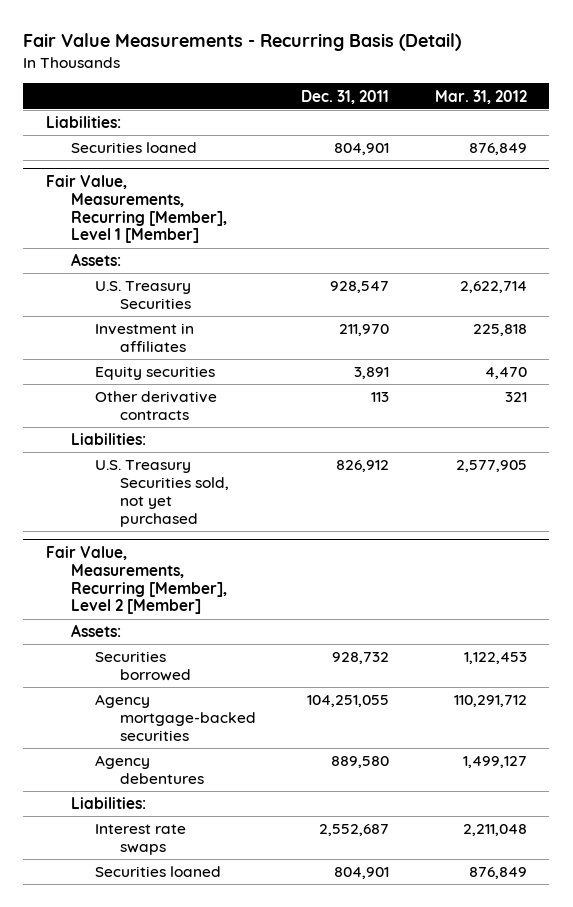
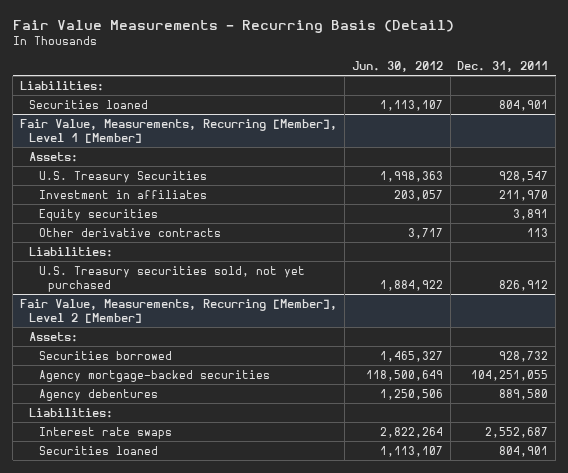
[434,89,527,104] Mar. 31, 2012 -> none
none -> [351,61,443,73] Jun. 30, 2012
[95,460,229,527] U.S. Treasury Securities sold, not yet purchased -> [38,265,305,293] U.S. Treasury securities sold, not yet purchased

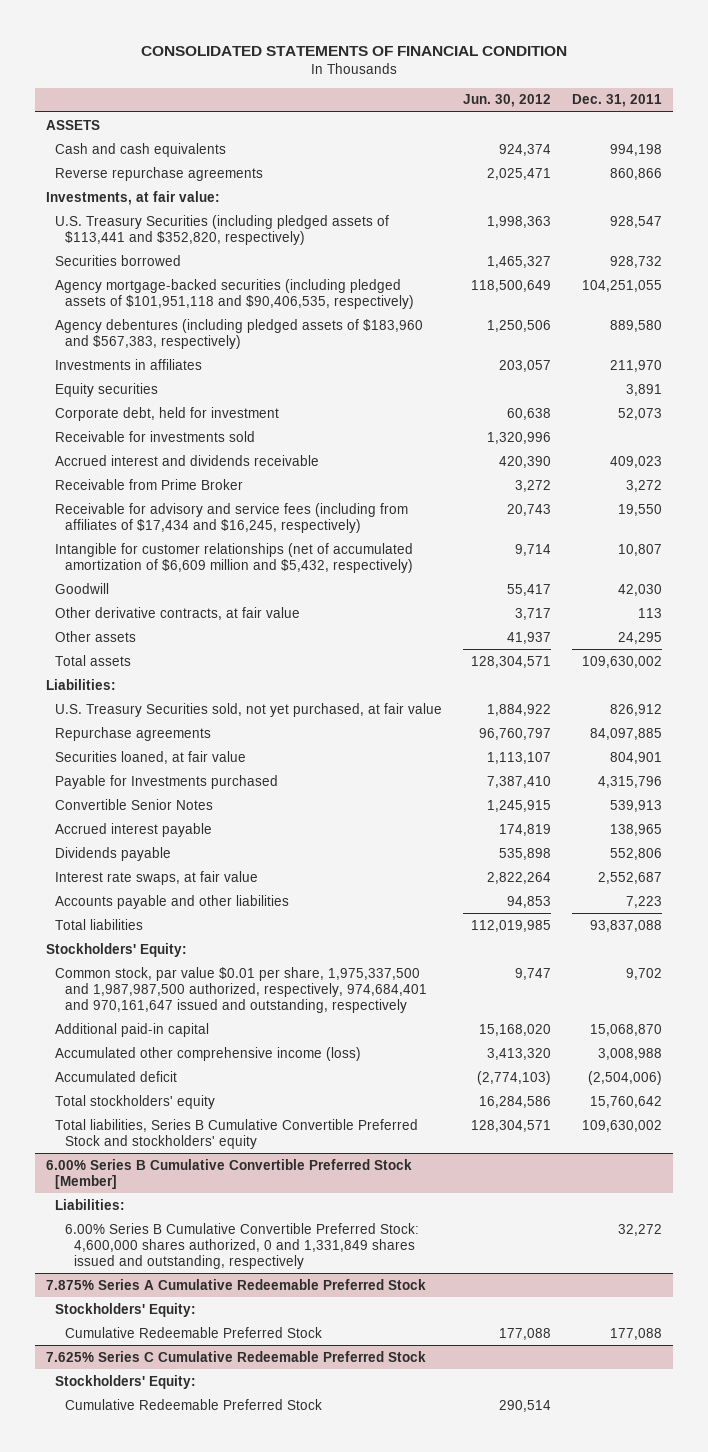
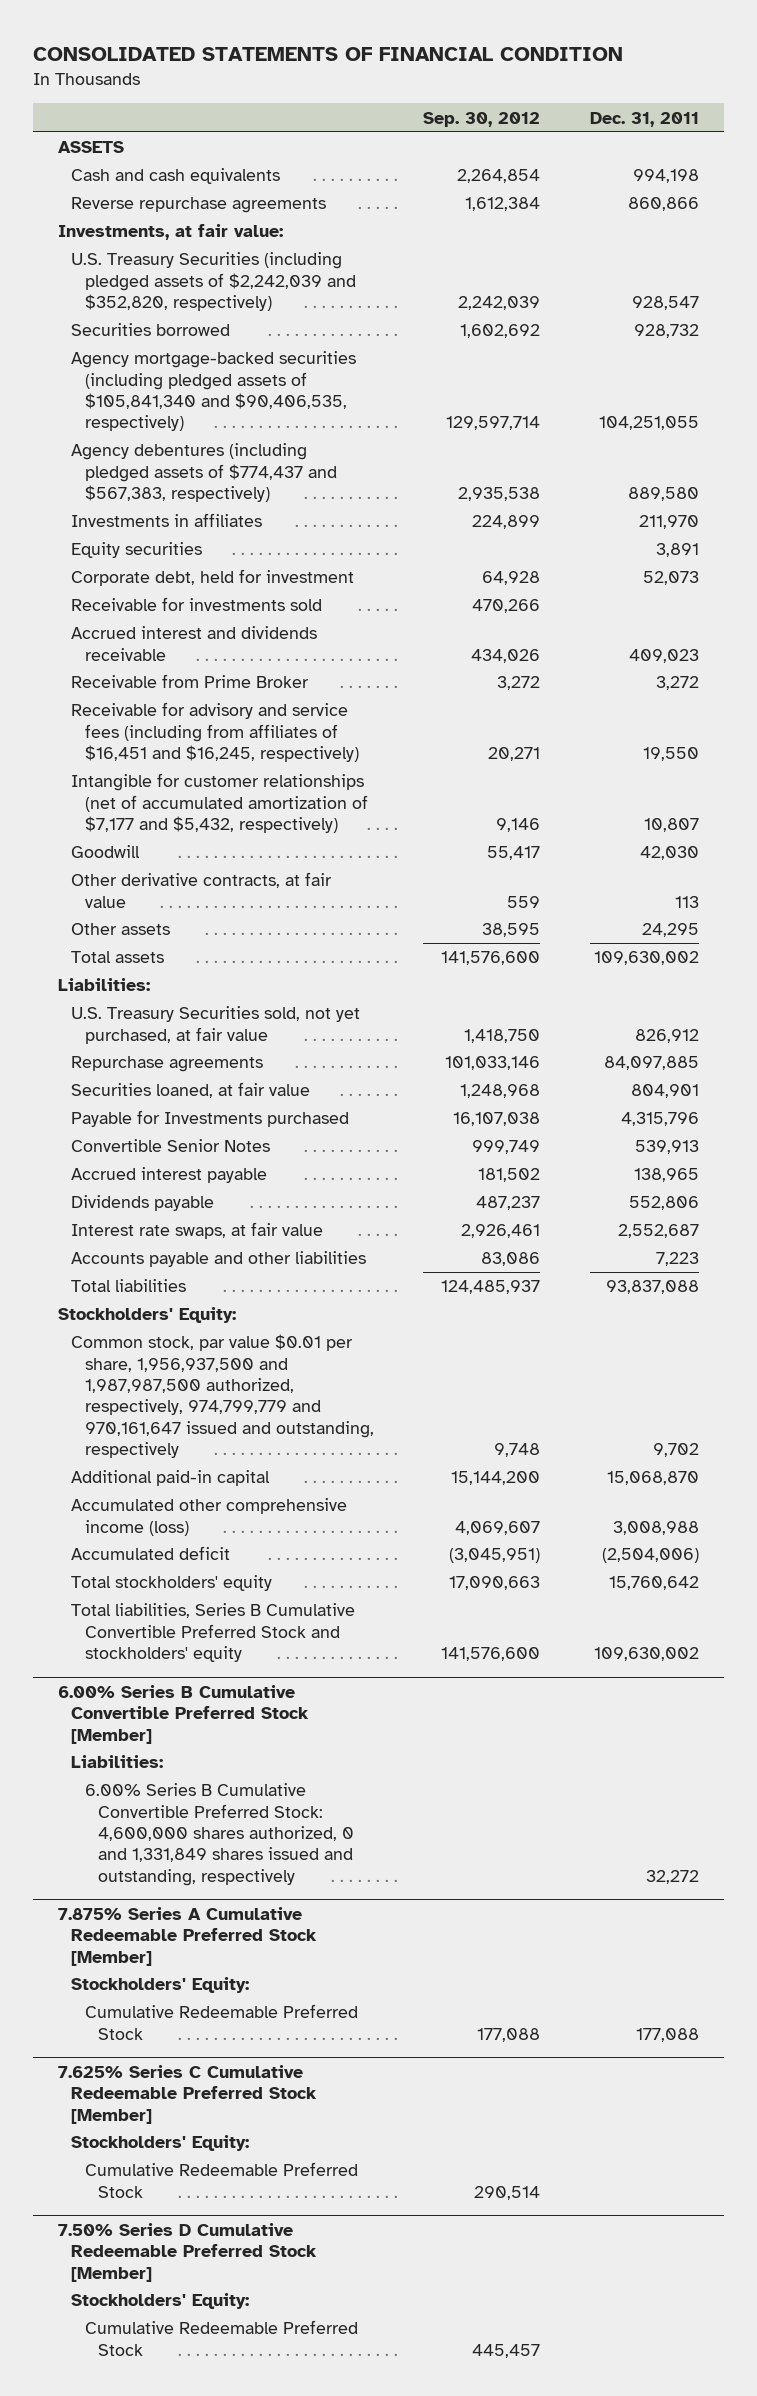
[463,94,552,108] Jun. 30, 2012 -> none
none -> [423,111,541,127] Sep. 30, 2012
[55,214,390,245] U.S. Treasury Securities (including pledged assets of $113,441 and $352,820, respectively) -> [71,252,356,311] U.S. Treasury Securities (including pledged assets of $2,242,039 and $352,820, respectively)
[55,278,414,309] Agency mortgage-backed securities (including pledged assets of $101,951,118 and $90,406,535, respectively) -> [71,351,357,432] Agency mortgage-backed securities (including pledged assets of $105,841,340 and $90,406,535, respectively)
[55,318,424,349] Agency debentures (including pledged assets of $183,960 and $567,383, respectively) -> [71,443,337,502] Agency debentures (including pledged assets of $774,437 and $567,383, respectively)
[55,502,409,533] Receivable for advisory and service fees (including from affiliates of $17,434 and $16,245, respectively) -> [71,702,359,762] Receivable for advisory and service fees (including from affiliates of $16,451 and $16,245, respectively)
[55,542,414,573] Intangible for customer relationships (net of accumulated amortization of $6,609 million and $5,432, respectively) -> [71,773,368,833] Intangible for customer relationships (net of accumulated amortization of $7,177 and $5,432, respectively)
[55,966,427,1013] Common stock, par value $0.01 per share, 1,975,337,500 and 1,987,987,500 authorized, respectively, 974,684,401 and 970,161,647 issued and outstanding, respectively -> [71,1334,374,1458] Common stock, par value $0.01 per share, 1,956,937,500 and 1,987,987,500 authorized, respectively, 974,799,779 and 970,161,647 issued and outstanding, respectively
[45,1278,426,1290] 7.875% Series A Cumulative Redeemable Preferred Stock -> [57,1906,318,1966] 7.875% Series A Cumulative Redeemable Preferred Stock [Member]
[45,1350,426,1362] 7.625% Series C Cumulative Redeemable Preferred Stock -> [57,2064,318,2124] 7.625% Series C Cumulative Redeemable Preferred Stock [Member]
none -> [57,2222,318,2282] 7.50% Series D Cumulative Redeemable Preferred Stock [Member]
none -> [71,2293,250,2310] Stockholders' Equity:
none -> [84,2320,358,2356] Cumulative Redeemable Preferred Stock

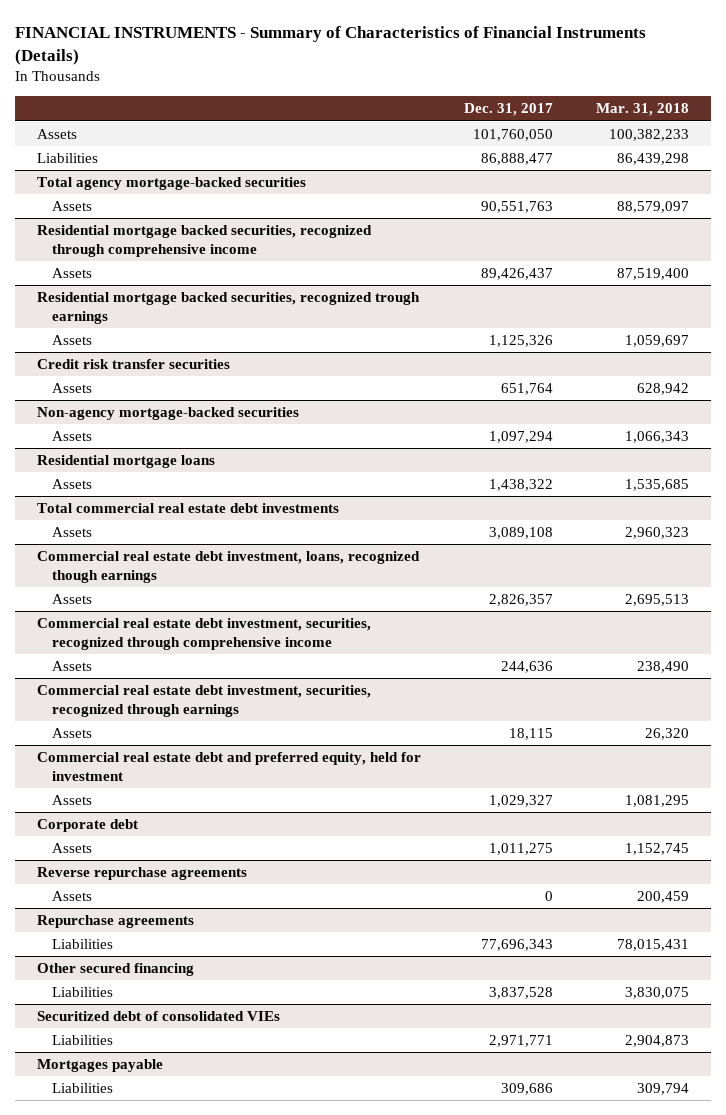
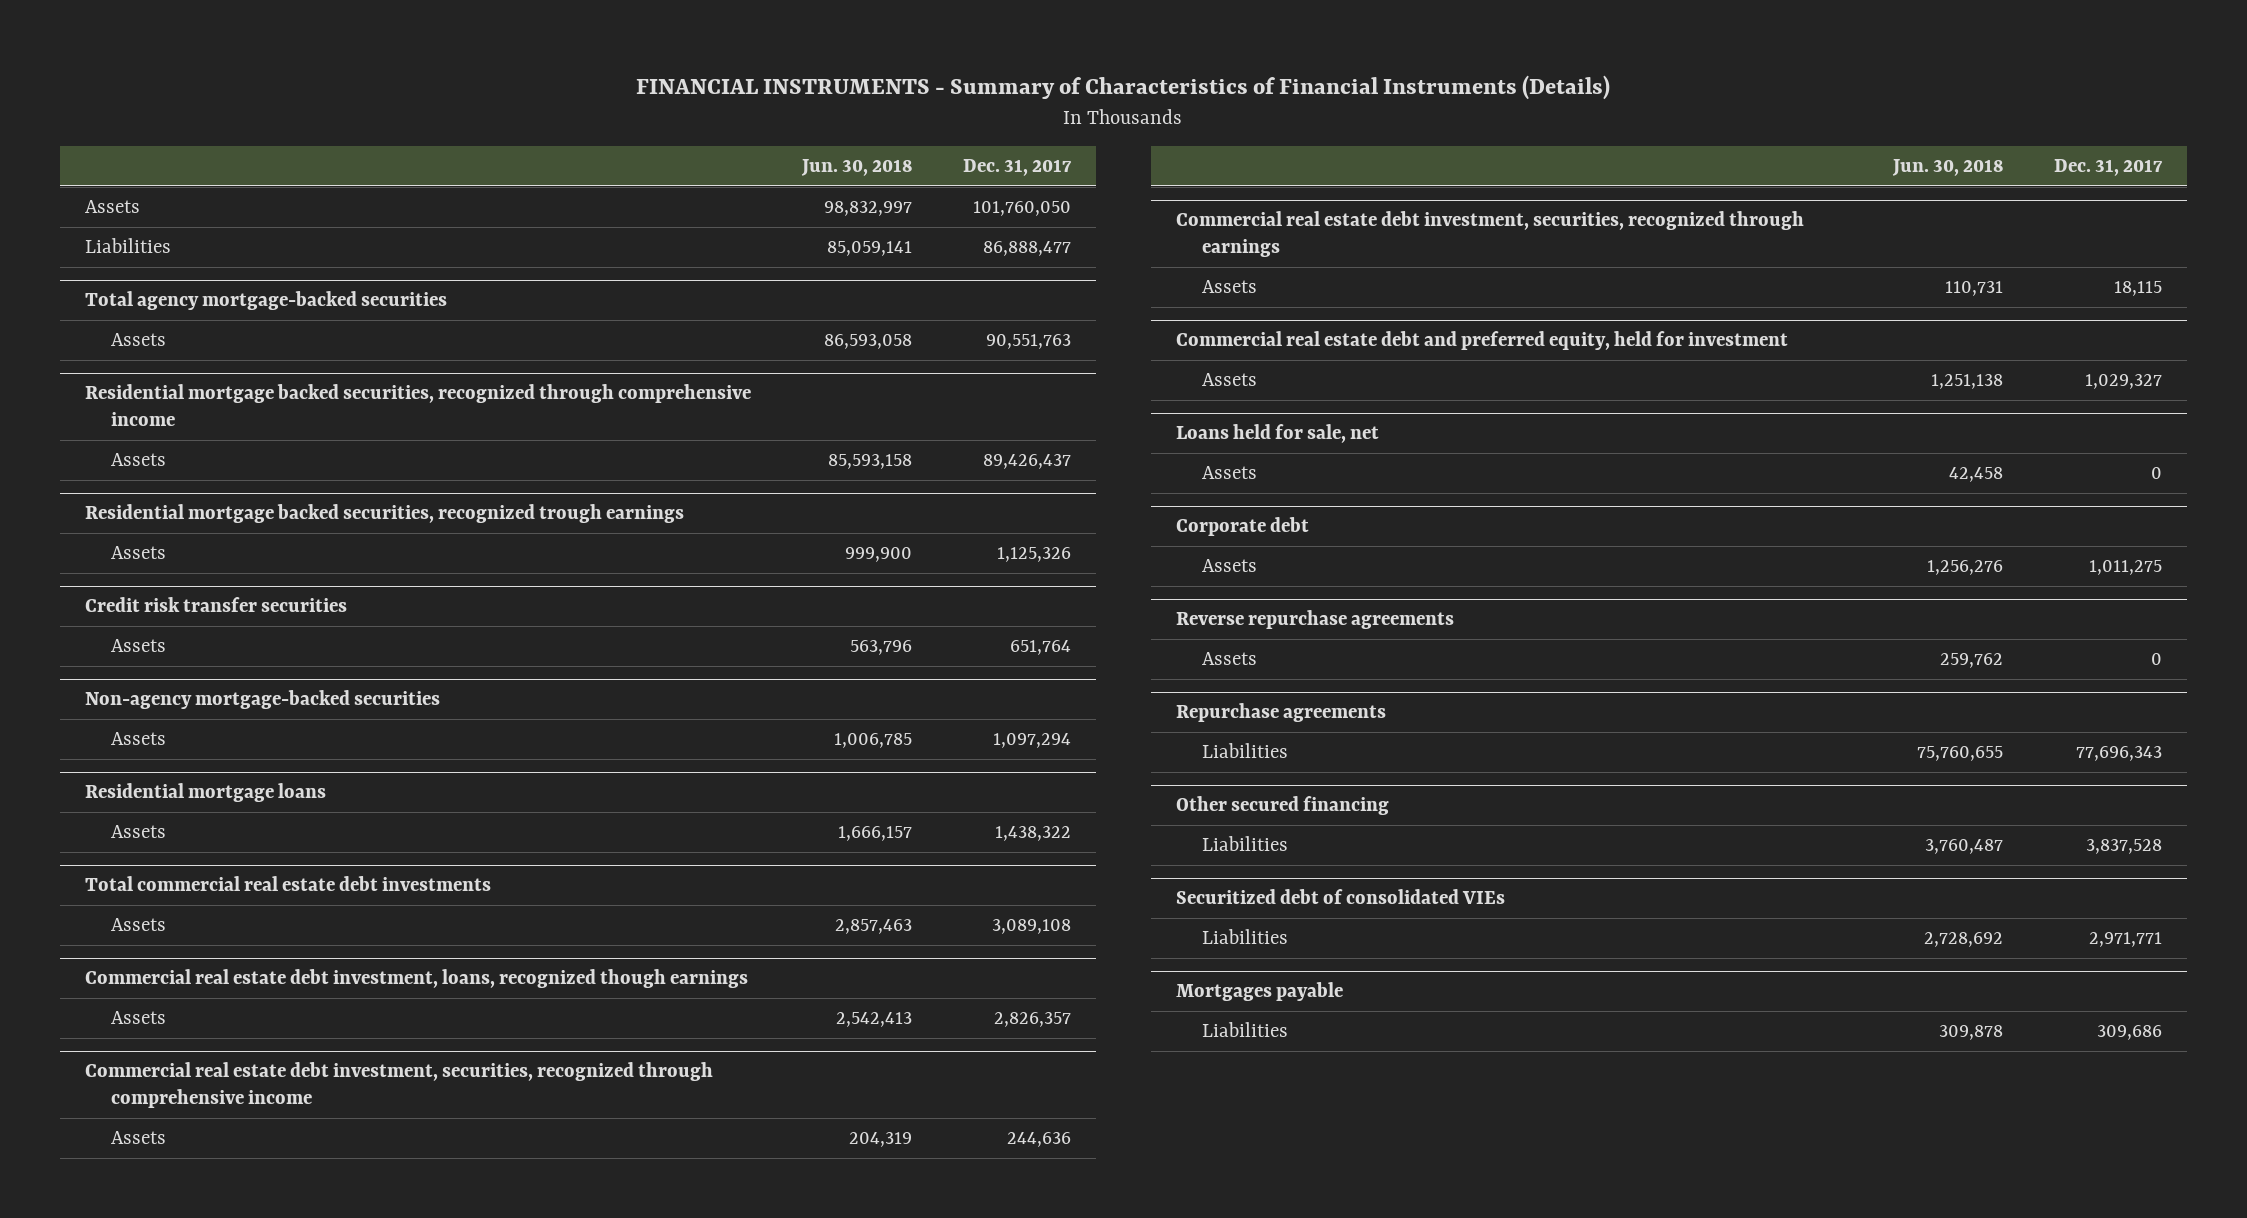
[596,103,690,117] Mar. 31, 2018 -> none
none -> [800,159,912,177] Jun. 30, 2018
none -> [1176,424,1380,444] Loans held for sale, net
none -> [1202,466,1258,480] Assets

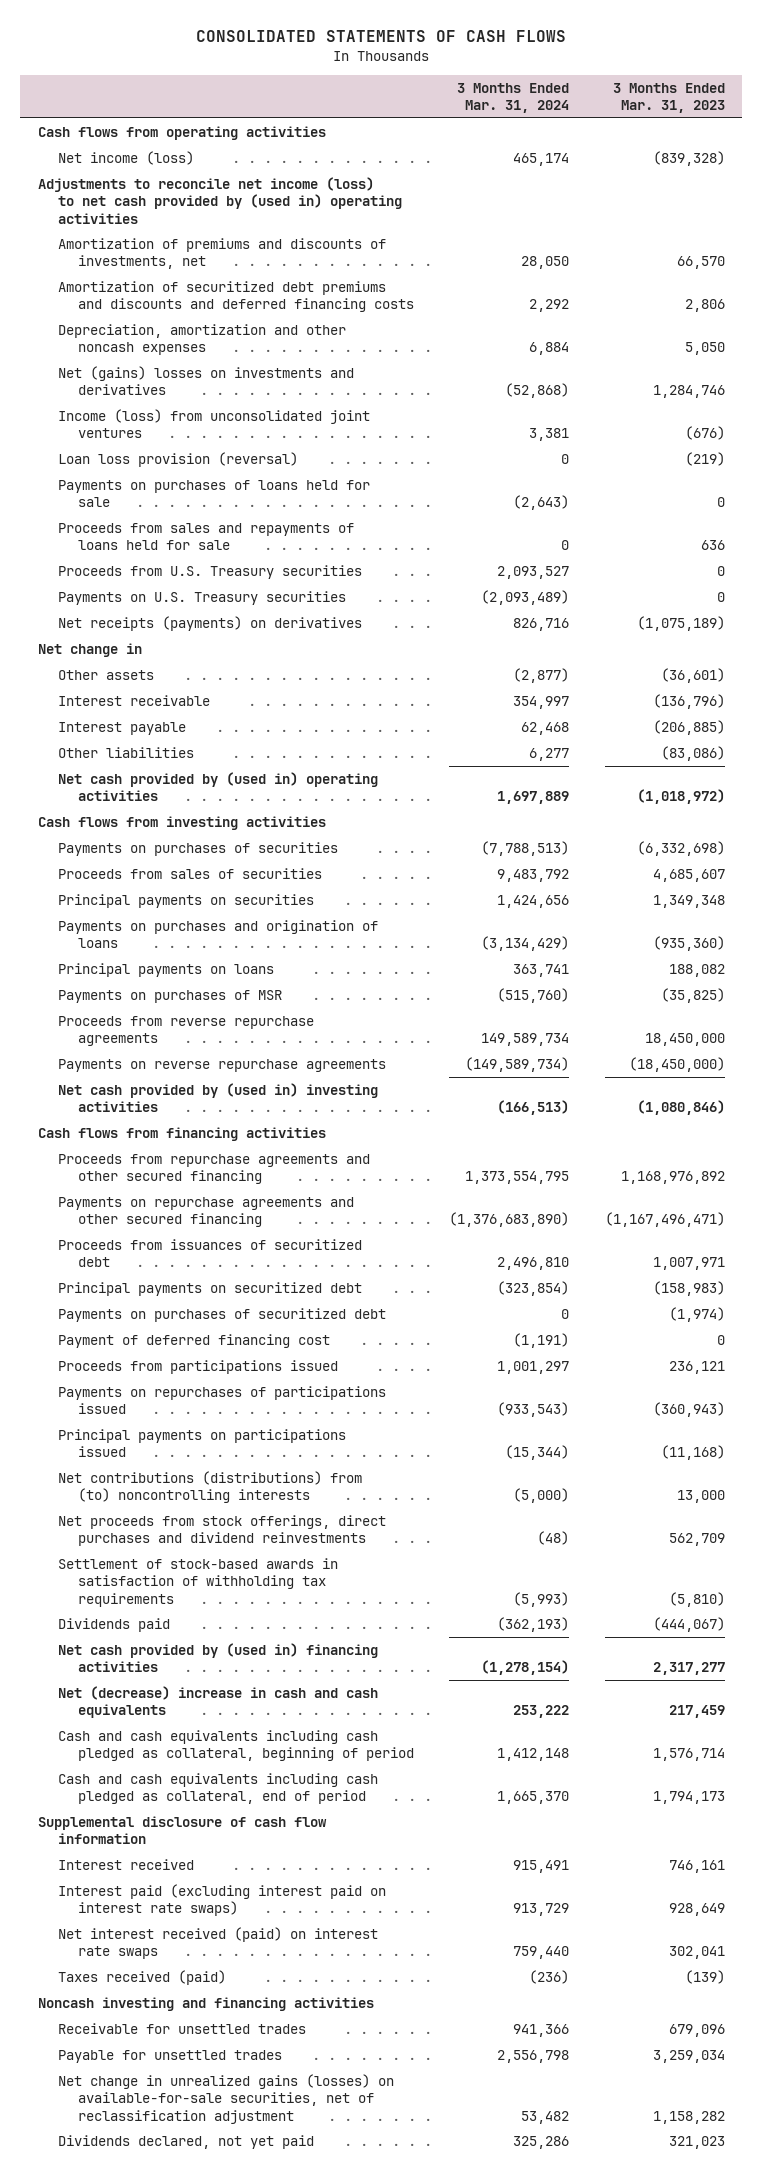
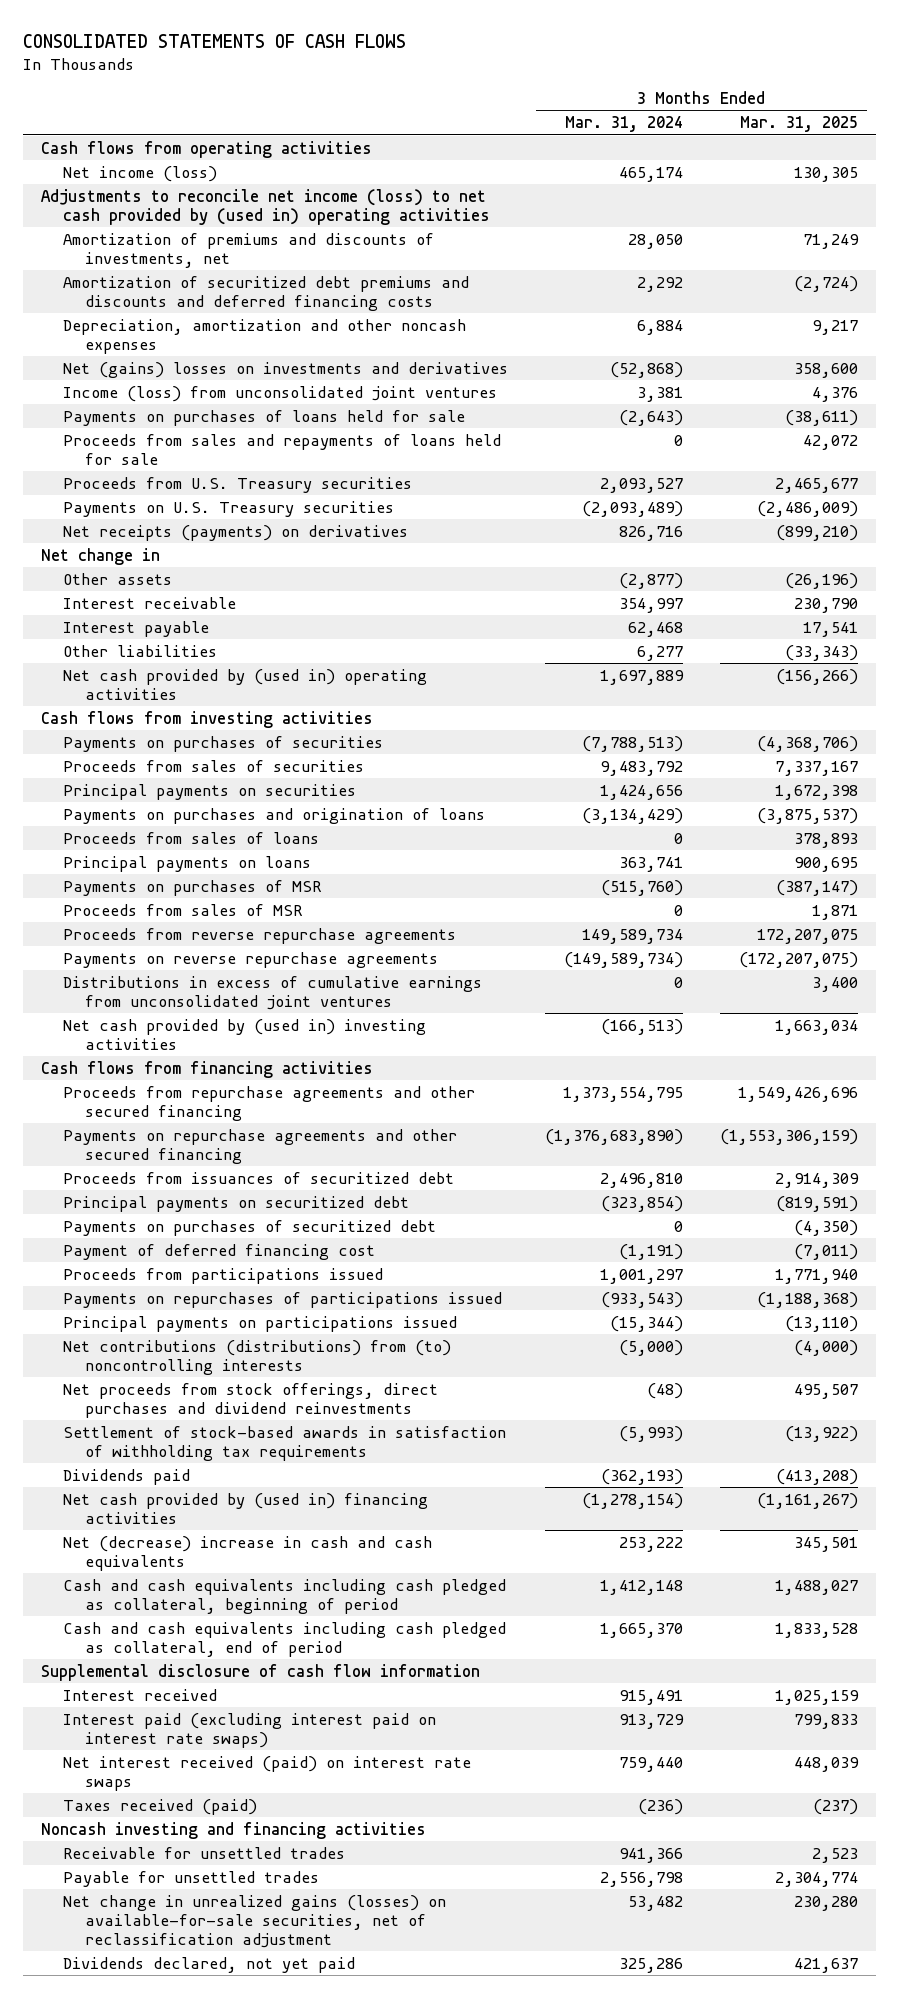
[612,82,725,114] 3 Months Ended Mar. 31, 2023 -> none
none -> [739,116,858,133] Mar. 31, 2025
[57,451,298,467] Loan loss provision (reversal) -> none
none -> [63,831,320,844] Proceeds from sales of loans
none -> [63,903,304,916] Proceeds from sales of MSR
none -> [63,975,483,1010] Distributions in excess of cumulative earnings from unconsolidated joint ventures

